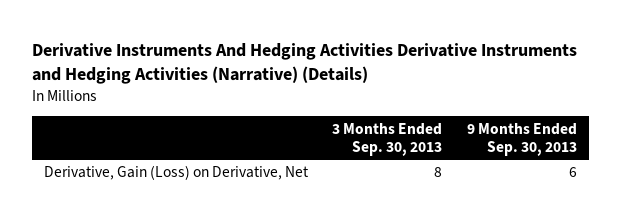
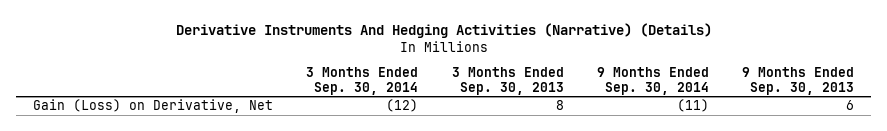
[31,42,577,84] Derivative Instruments And Hedging Activities Derivative Instruments and Hedging Activities (Narrative) (Details) -> [175,23,712,39] Derivative Instruments And Hedging Activities (Narrative) (Details)
none -> [306,67,419,95] 3 Months Ended Sep. 30, 2014
none -> [596,67,709,95] 9 Months Ended Sep. 30, 2014
[44,165,310,181] Derivative, Gain (Loss) on Derivative, Net -> [32,99,273,114] Gain (Loss) on Derivative, Net

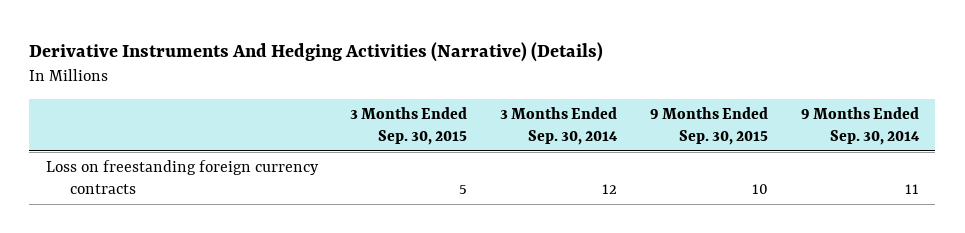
[451,67,564,95] 3 Months Ended Sep. 30, 2013 -> none
[742,67,855,95] 9 Months Ended Sep. 30, 2013 -> none
none -> [350,106,468,145] 3 Months Ended Sep. 30, 2015
none -> [650,106,769,145] 9 Months Ended Sep. 30, 2015
[32,99,273,114] Gain (Loss) on Derivative, Net -> [45,160,319,194] Loss on freestanding foreign currency contracts
[386,99,419,113] (12) -> [602,183,618,194] 12
[676,99,709,113] (11) -> [904,183,919,194] 11

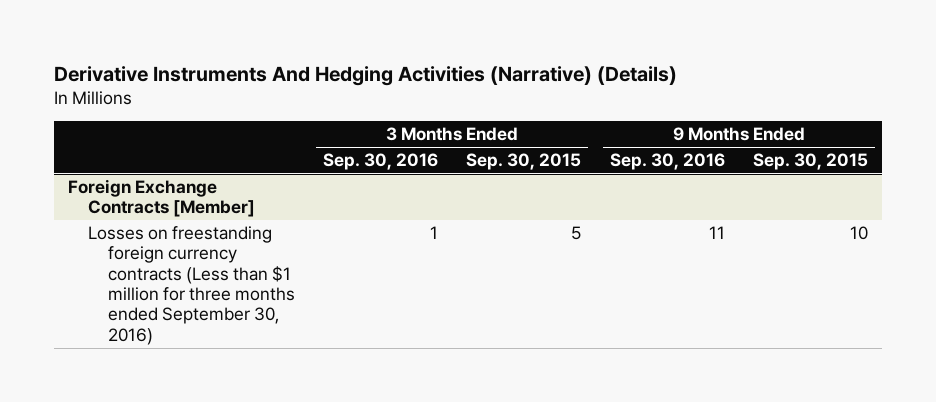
[500,106,619,145] 3 Months Ended Sep. 30, 2014 -> none
[800,106,920,145] 9 Months Ended Sep. 30, 2014 -> none
none -> [323,153,439,171] Sep. 30, 2016
none -> [609,153,725,171] Sep. 30, 2016
none -> [68,178,256,218] Foreign Exchange Contracts [Member]
[45,160,319,194] Loss on freestanding foreign currency contracts -> [88,225,295,345] Losses on freestanding foreign currency contracts (Less than $1 million for three months ended September 30, 2016)

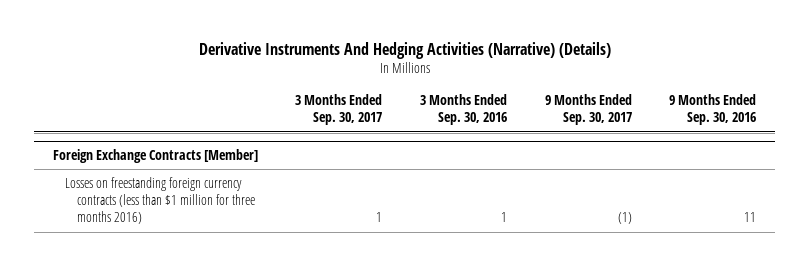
[466,153,582,171] Sep. 30, 2015 -> none
[752,153,868,171] Sep. 30, 2015 -> none
none -> [295,94,383,126] 3 Months Ended Sep. 30, 2017
none -> [544,94,632,126] 9 Months Ended Sep. 30, 2017
[88,225,295,345] Losses on freestanding foreign currency contracts (Less than $1 million for three months ended September 30, 2016) -> [64,176,255,225] Losses on freestanding foreign currency contracts (less than $1 million for three months 2016)

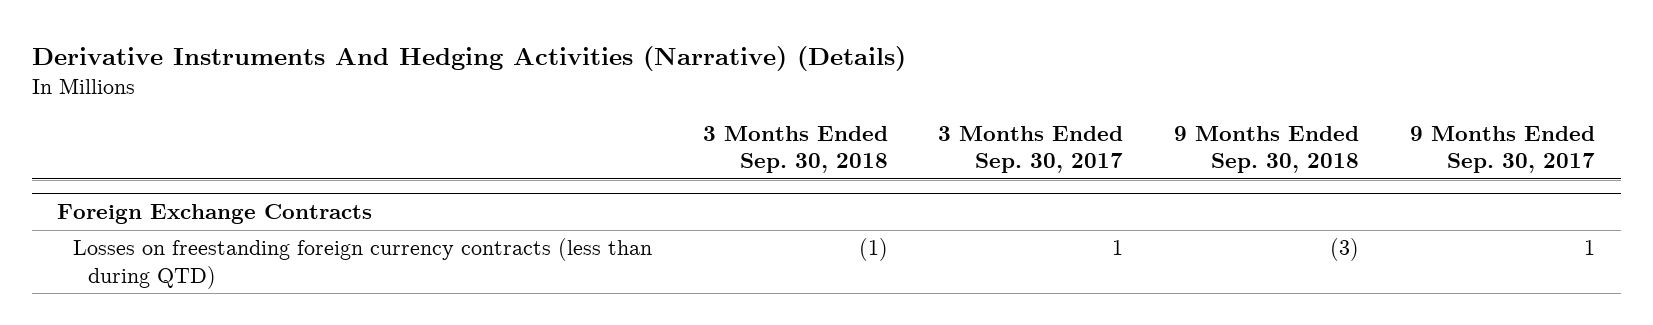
[420,94,508,126] 3 Months Ended Sep. 30, 2016 -> none
[669,94,757,126] 9 Months Ended Sep. 30, 2016 -> none
none -> [702,126,888,174] 3 Months Ended Sep. 30, 2018
none -> [1174,126,1360,174] 9 Months Ended Sep. 30, 2018
[52,149,258,164] Foreign Exchange Contracts [Member] -> [57,203,373,224] Foreign Exchange Contracts
[64,176,255,225] Losses on freestanding foreign currency contracts (less than $1 million for three months 2016) -> [72,238,652,289] Losses on freestanding foreign currency contracts (less than during QTD)
[617,212,632,225] (1) -> [1584,240,1596,256] 1

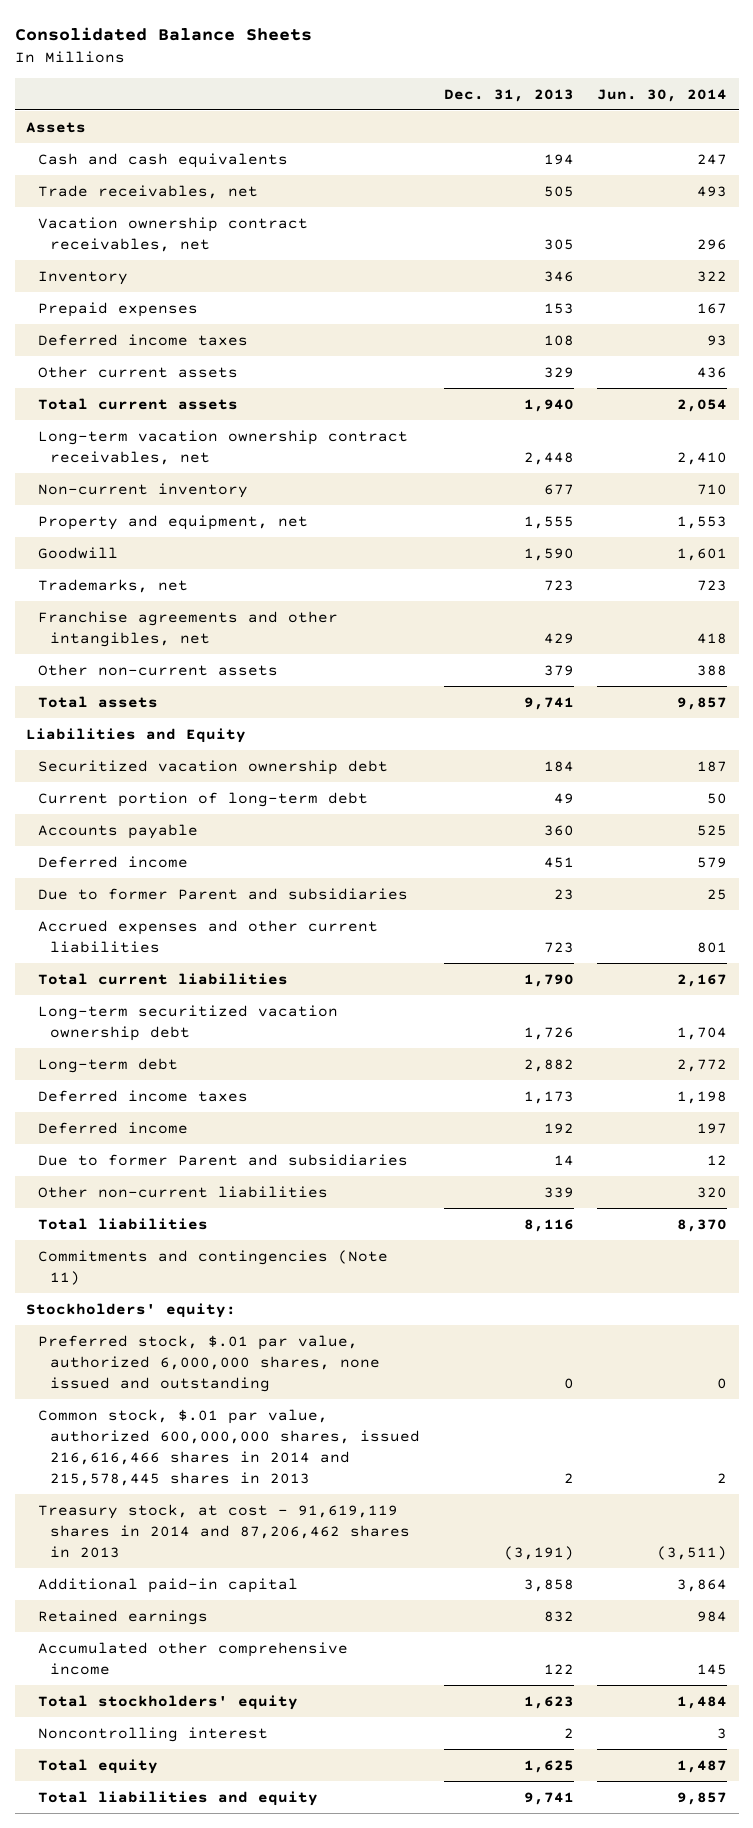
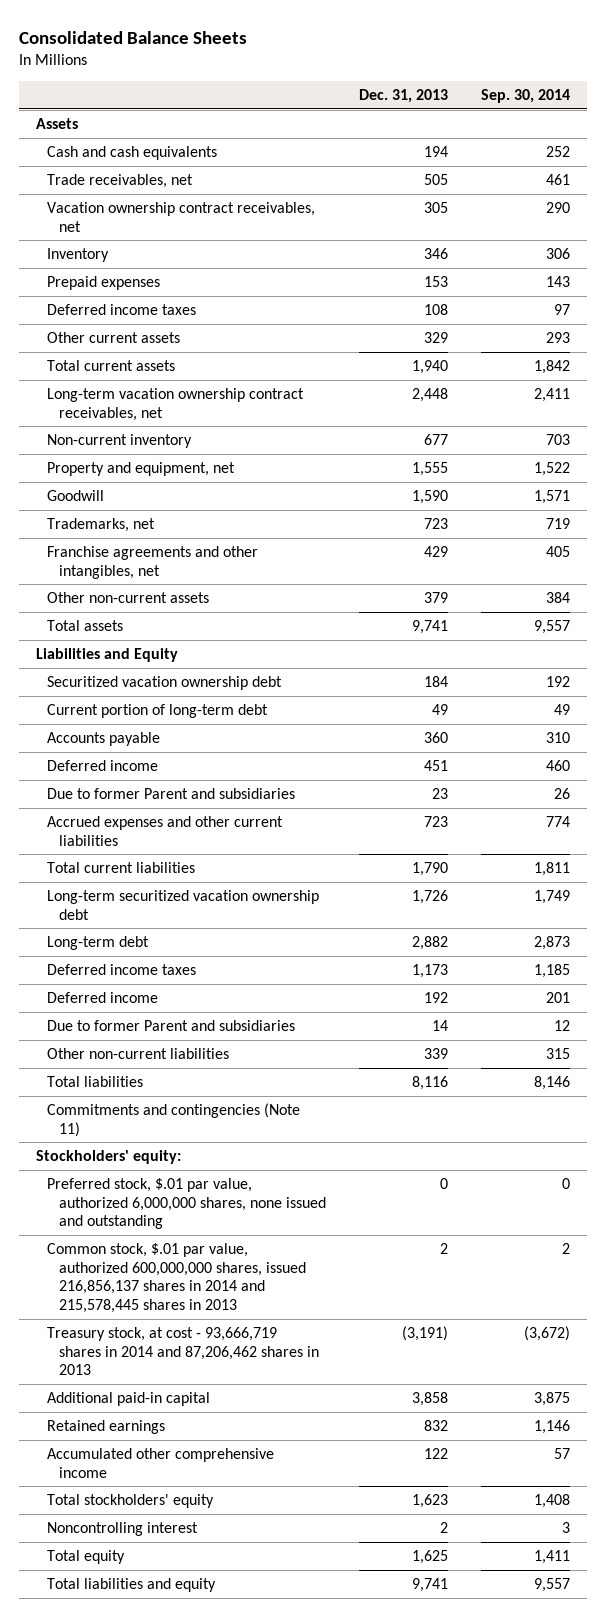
[596,88,727,102] Jun. 30, 2014 -> none
none -> [481,89,571,104] Sep. 30, 2014
[38,1408,421,1486] Common stock, $.01 par value, authorized 600,000,000 shares, issued 216,616,466 shares in 2014 and 215,578,445 shares in 2013 -> [47,1243,307,1313] Common stock, $.01 par value, authorized 600,000,000 shares, issued 216,856,137 shares in 2014 and 215,578,445 shares in 2013
[38,1503,411,1558] Treasury stock, at cost - 91,619,119 shares in 2014 and 87,206,462 shares in 2013 -> [47,1327,320,1376] Treasury stock, at cost - 93,666,719 shares in 2014 and 87,206,462 shares in 2013

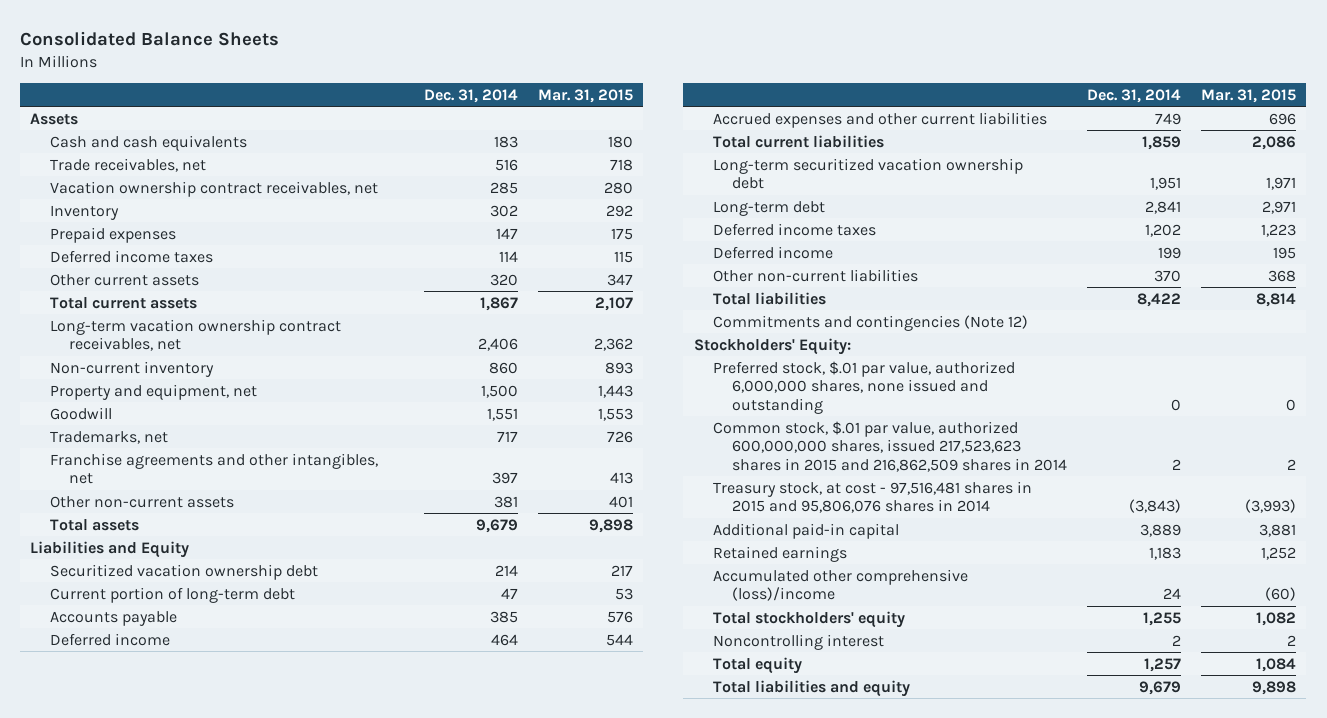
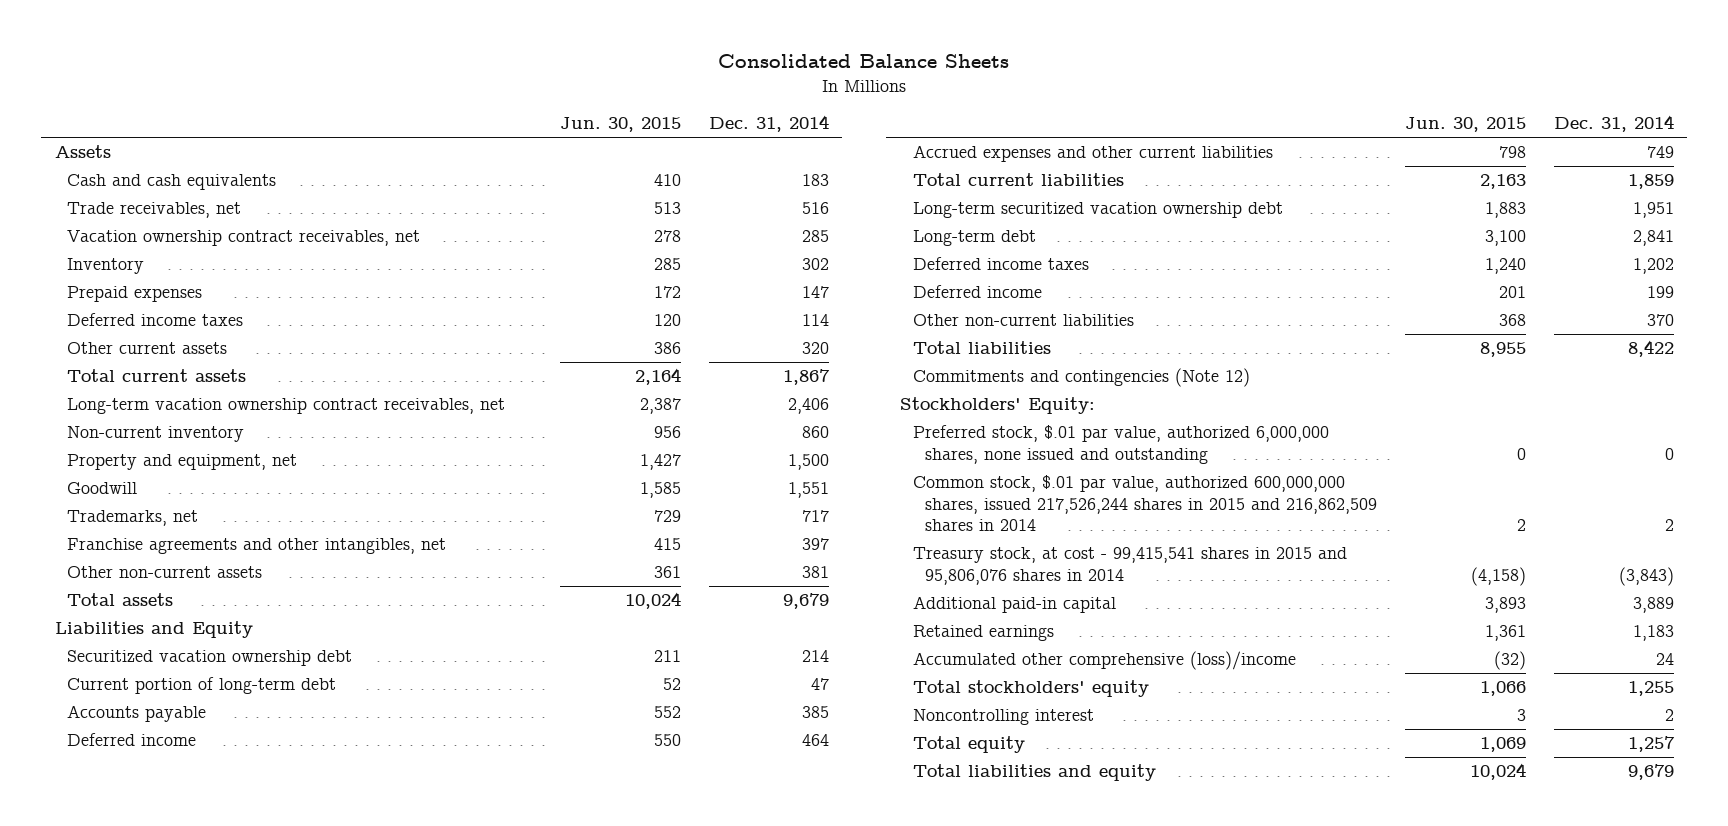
[538,88,634,103] Mar. 31, 2015 -> none
none -> [559,117,681,133] Jun. 30, 2015
[712,420,1068,472] Common stock, $.01 par value, authorized 600,000,000 shares, issued 217,523,623 shares in 2015 and 216,862,509 shares in 2014 -> [912,475,1378,531] Common stock, $.01 par value, authorized 600,000,000 shares, issued 217,526,244 shares in 2015 and 216,862,509 shares in 2014
[712,480,1032,514] Treasury stock, at cost - 97,516,481 shares in 2015 and 95,806,076 shares in 2014 -> [912,547,1347,585] Treasury stock, at cost - 99,415,541 shares in 2015 and 95,806,076 shares in 2014

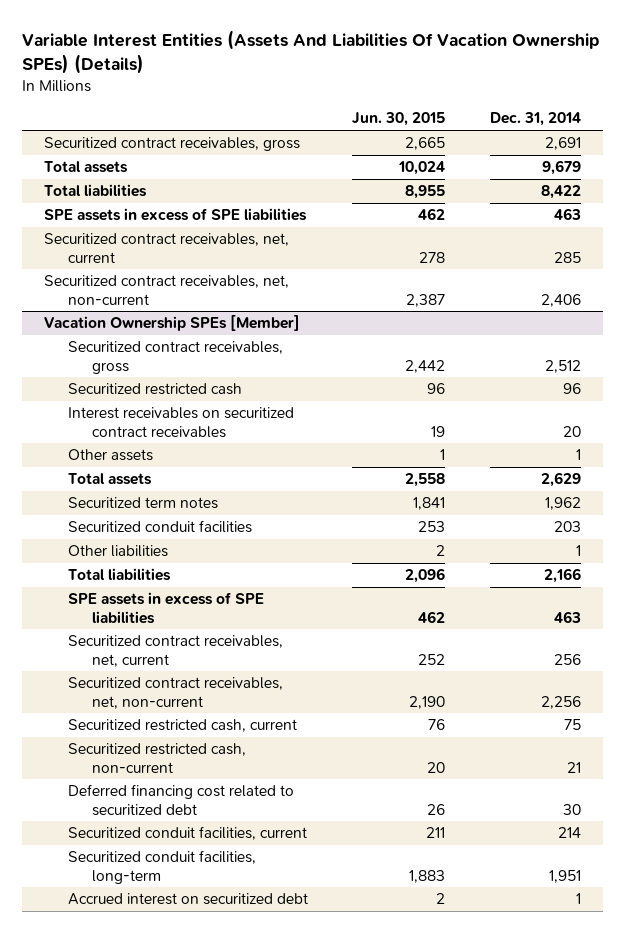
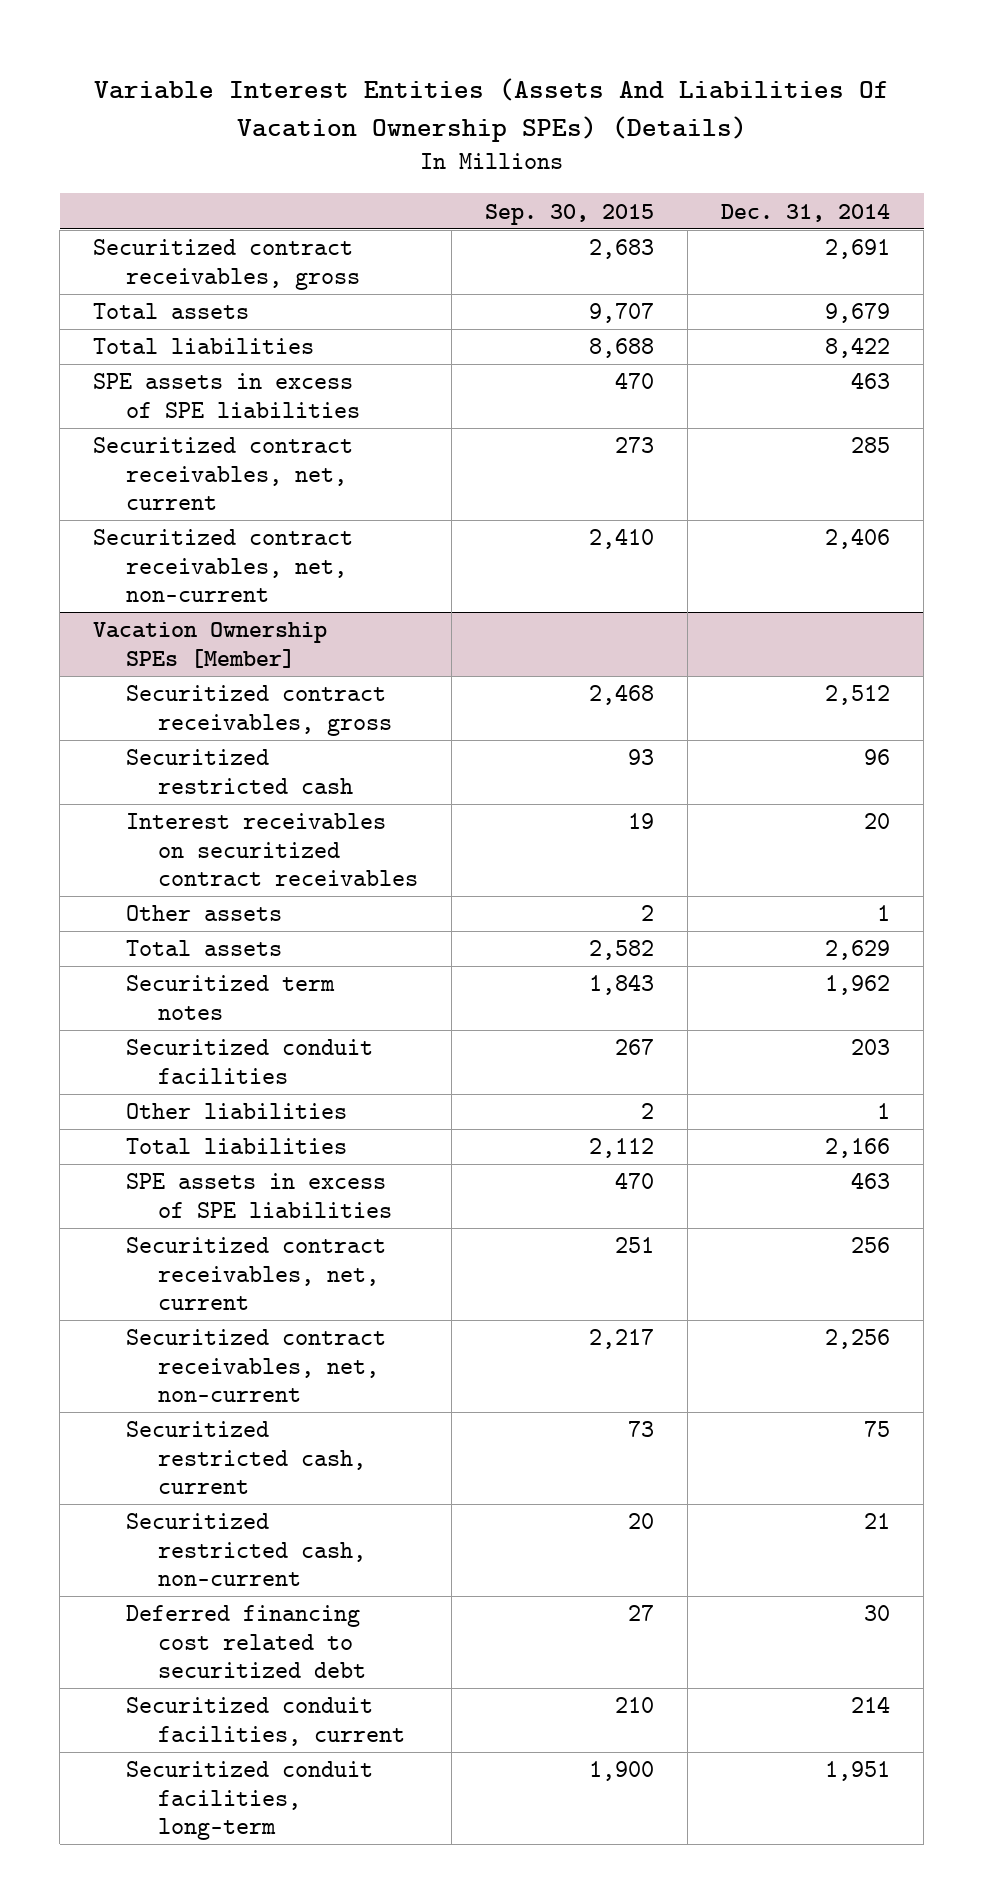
[352,112,446,127] Jun. 30, 2015 -> none
none -> [485,203,655,225] Sep. 30, 2015
[67,893,308,906] Accrued interest on securitized debt -> none

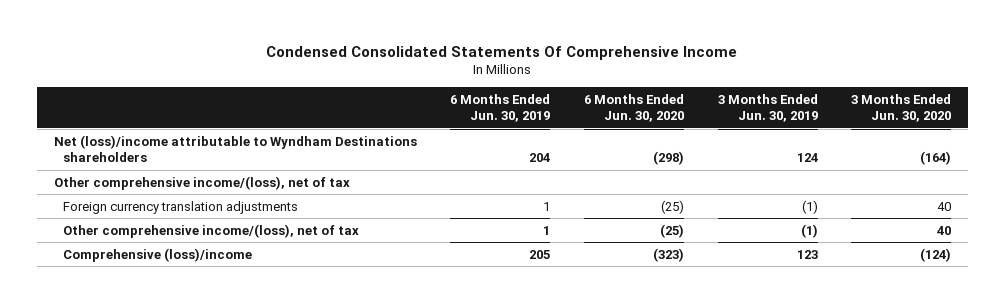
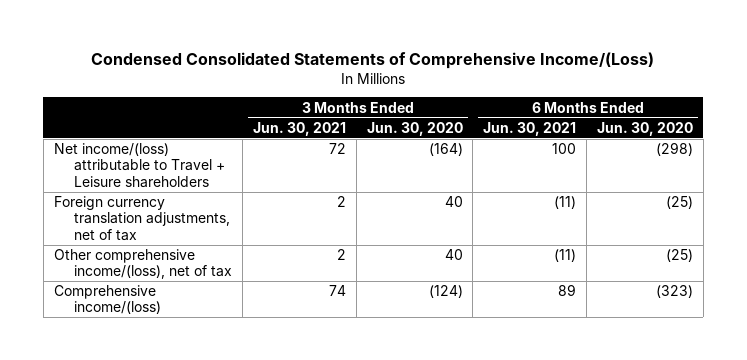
[266,45,738,60] Condensed Consolidated Statements Of Comprehensive Income -> [91,51,655,69] Condensed Consolidated Statements of Comprehensive Income/(Loss)
[450,93,551,123] 6 Months Ended Jun. 30, 2019 -> none
[717,93,818,123] 3 Months Ended Jun. 30, 2019 -> none
none -> [252,121,346,136] Jun. 30, 2021
none -> [483,121,577,136] Jun. 30, 2021
[53,175,350,190] Other comprehensive income/(loss), net of tax -> none
[53,134,417,163] Net (loss)/income attributable to Wyndham Destinations shareholders -> [53,143,226,188] Net income/(loss) attributable to Travel + Leisure shareholders
[63,200,299,214] Foreign currency translation adjustments -> [53,196,231,241] Foreign currency translation adjustments, net of tax
[63,247,253,262] Comprehensive (loss)/income -> [53,285,162,315] Comprehensive income/(loss)

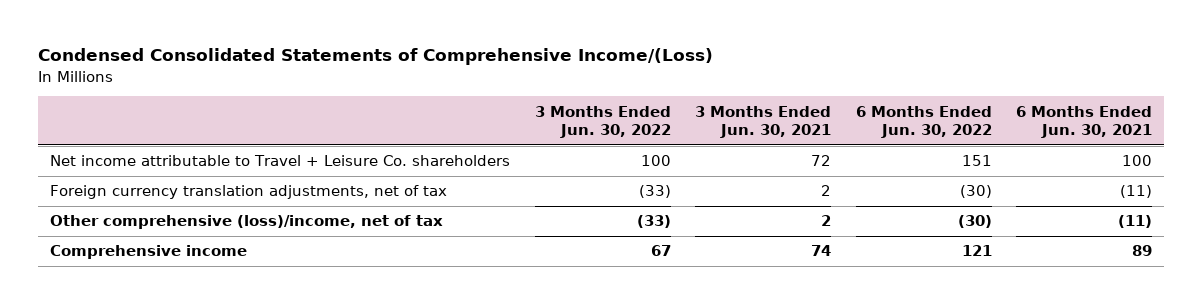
[366,121,463,136] Jun. 30, 2020 -> none
[596,121,693,136] Jun. 30, 2020 -> none
none -> [534,105,671,139] 3 Months Ended Jun. 30, 2022
none -> [855,105,992,139] 6 Months Ended Jun. 30, 2022
[53,143,226,188] Net income/(loss) attributable to Travel + Leisure shareholders -> [50,155,511,167] Net income attributable to Travel + Leisure Co. shareholders
[53,249,233,280] Other comprehensive income/(loss), net of tax -> [50,215,444,230] Other comprehensive (loss)/income, net of tax
[53,285,162,315] Comprehensive income/(loss) -> [50,245,248,260] Comprehensive income

